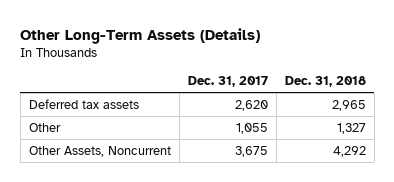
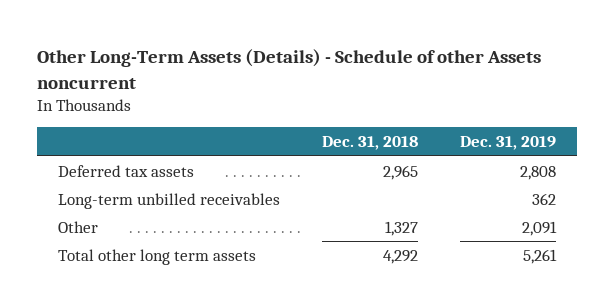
[20,27,261,44] Other Long-Term Assets (Details) -> [37,48,542,89] Other Long-Term Assets (Details) - Schedule of other Assets noncurrent
[187,76,268,88] Dec. 31, 2017 -> none
none -> [460,135,557,150] Dec. 31, 2019
none -> [58,192,281,209] Long-term unbilled receivables
[28,145,171,157] Other Assets, Noncurrent -> [58,248,257,265] Total other long term assets

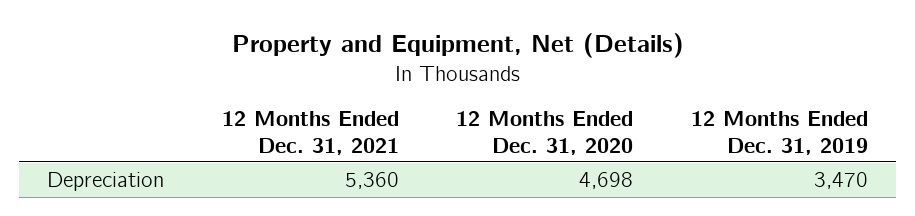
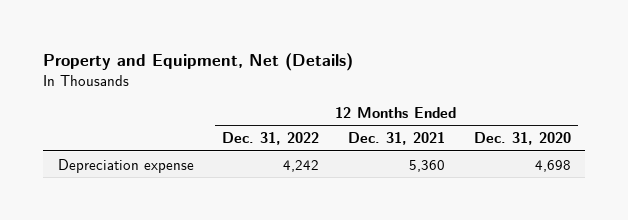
[690,111,868,155] 12 Months Ended Dec. 31, 2019 -> none
none -> [222,132,320,146] Dec. 31, 2022
[47,172,165,192] Depreciation -> [57,158,194,173] Depreciation expense

